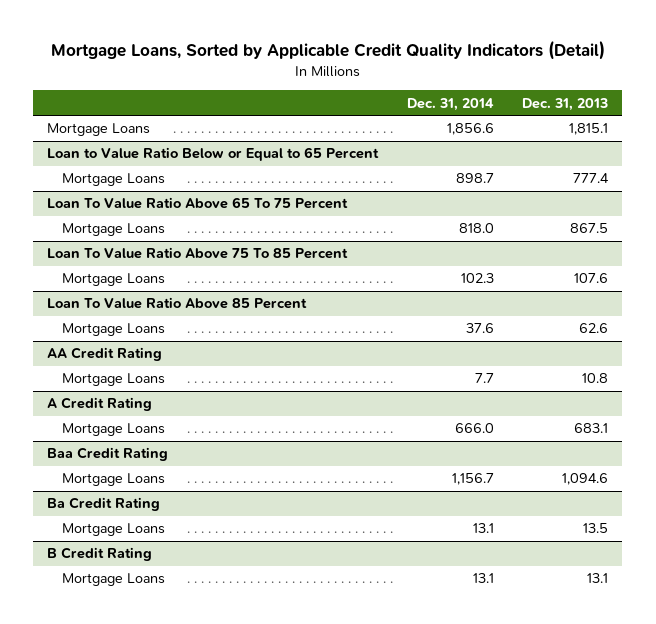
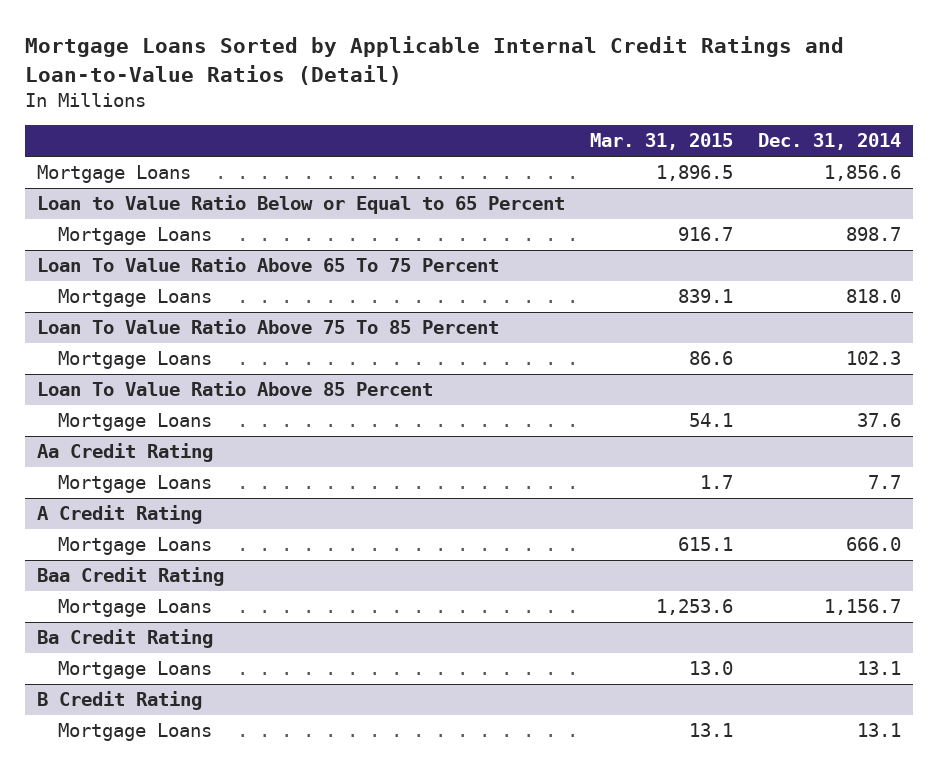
[50,39,605,60] Mortgage Loans, Sorted by Applicable Credit Quality Indicators (Detail) -> [24,36,844,85] Mortgage Loans Sorted by Applicable Internal Credit Ratings and Loan-to-Value Ratios (Detail)
[522,97,609,111] Dec. 31, 2013 -> none
none -> [590,133,734,151] Mar. 31, 2015
[47,347,163,362] AA Credit Rating -> [37,443,214,463] Aa Credit Rating

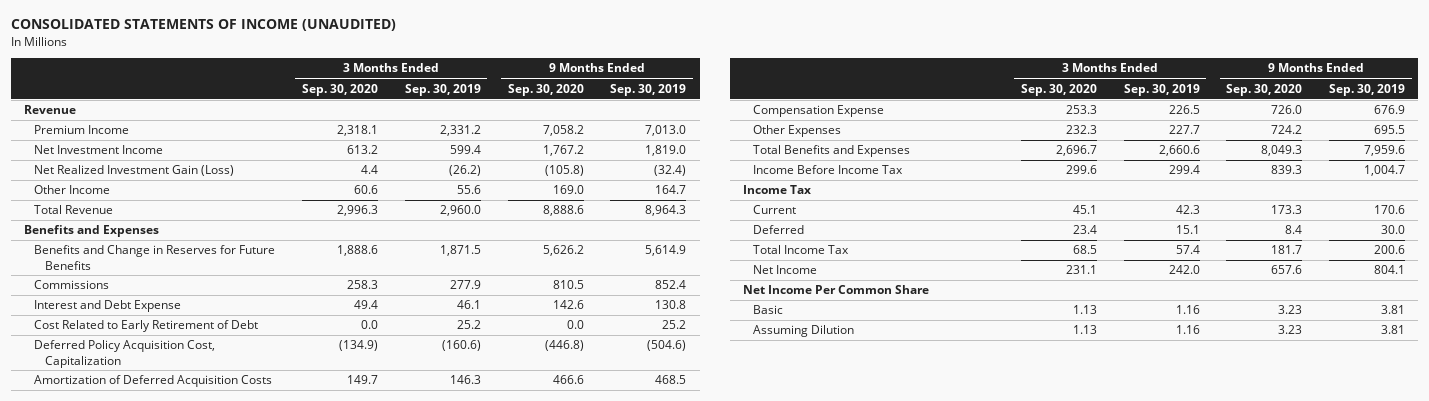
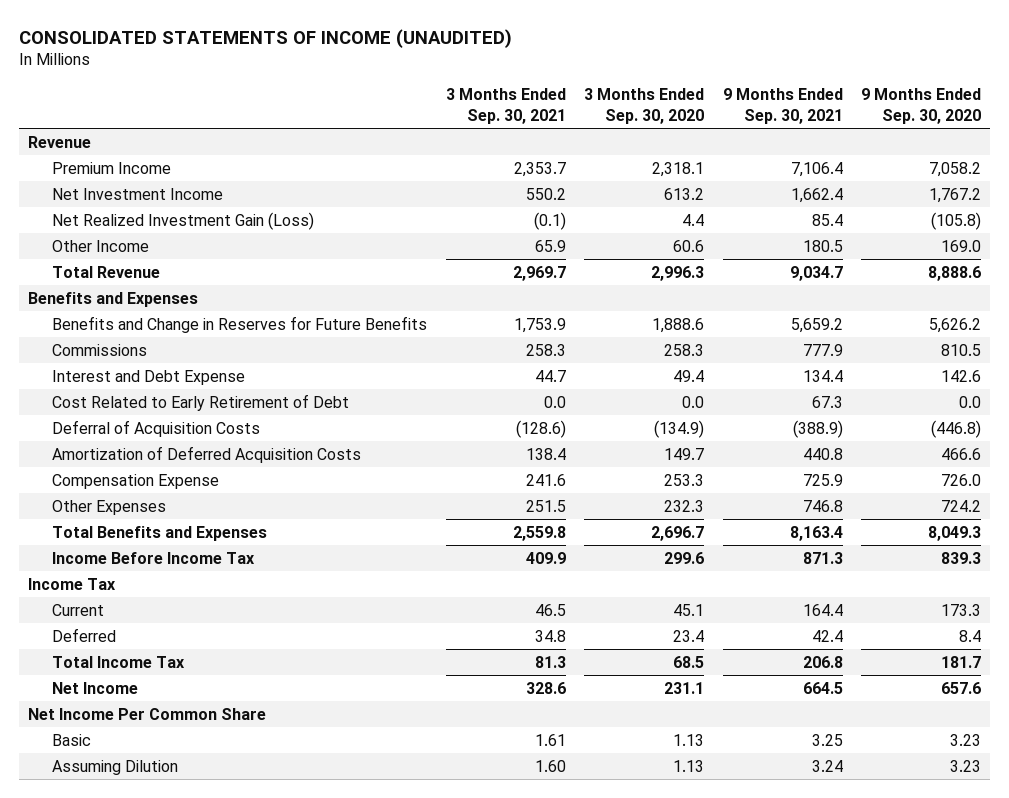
[404,83,481,96] Sep. 30, 2019 -> none
[610,83,687,96] Sep. 30, 2019 -> none
none -> [445,88,566,124] 3 Months Ended Sep. 30, 2021
none -> [722,88,843,124] 9 Months Ended Sep. 30, 2021
[34,340,216,368] Deferred Policy Acquisition Cost, Capitalization -> [52,419,261,437] Deferral of Acquisition Costs

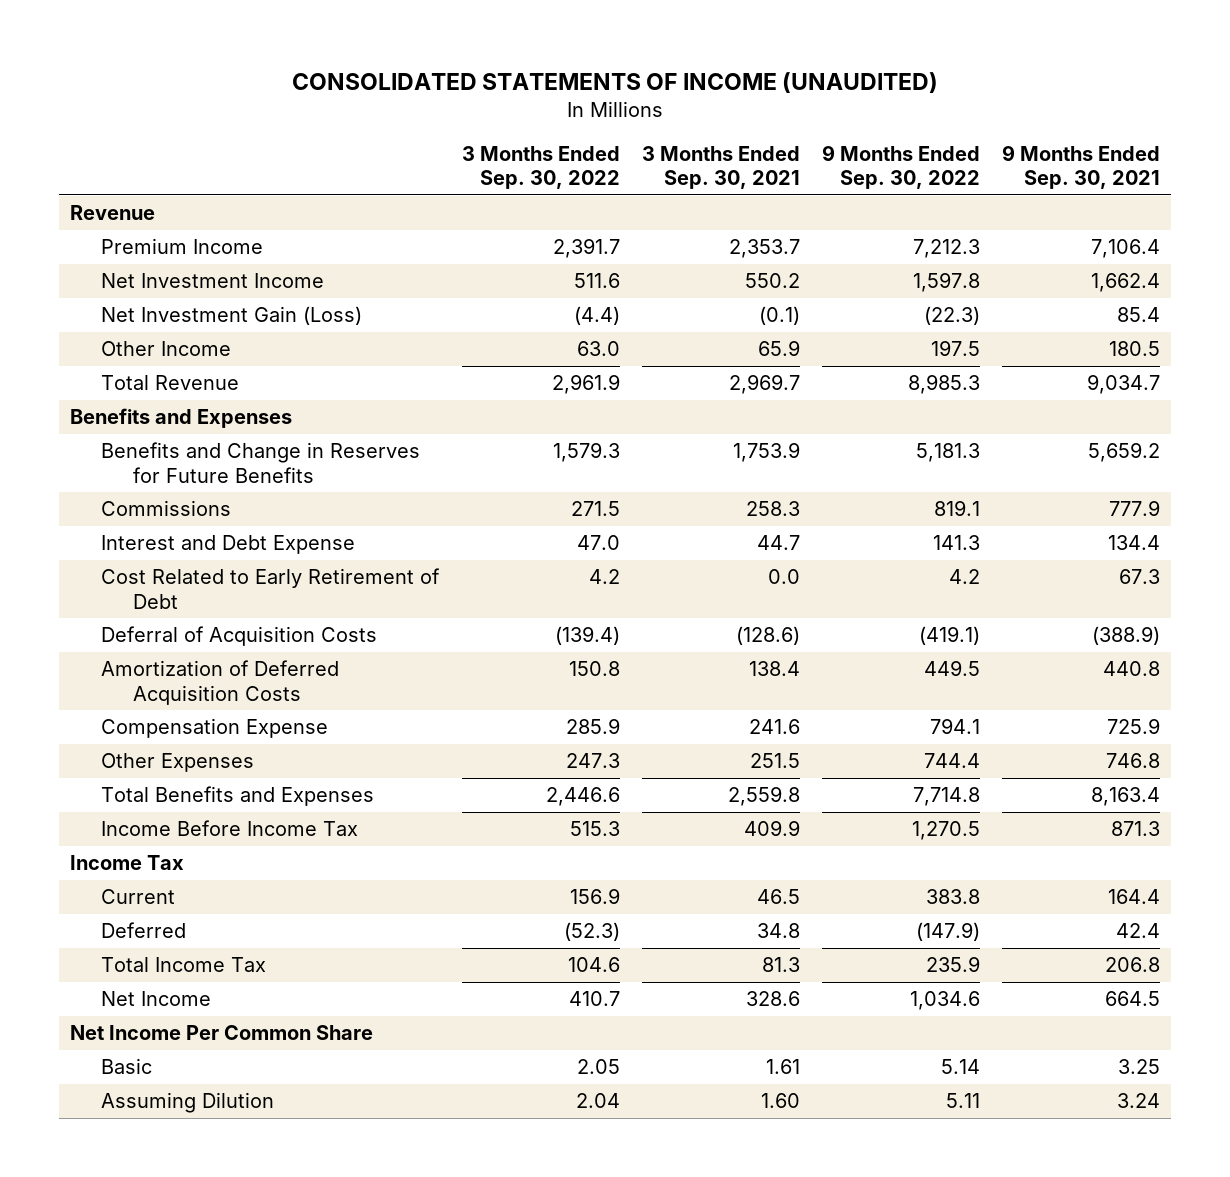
[584,88,705,124] 3 Months Ended Sep. 30, 2020 -> none
[861,88,982,124] 9 Months Ended Sep. 30, 2020 -> none
none -> [461,145,620,189] 3 Months Ended Sep. 30, 2022
none -> [821,144,980,189] 9 Months Ended Sep. 30, 2022
[52,211,315,230] Net Realized Investment Gain (Loss) -> [101,306,363,326] Net Investment Gain (Loss)

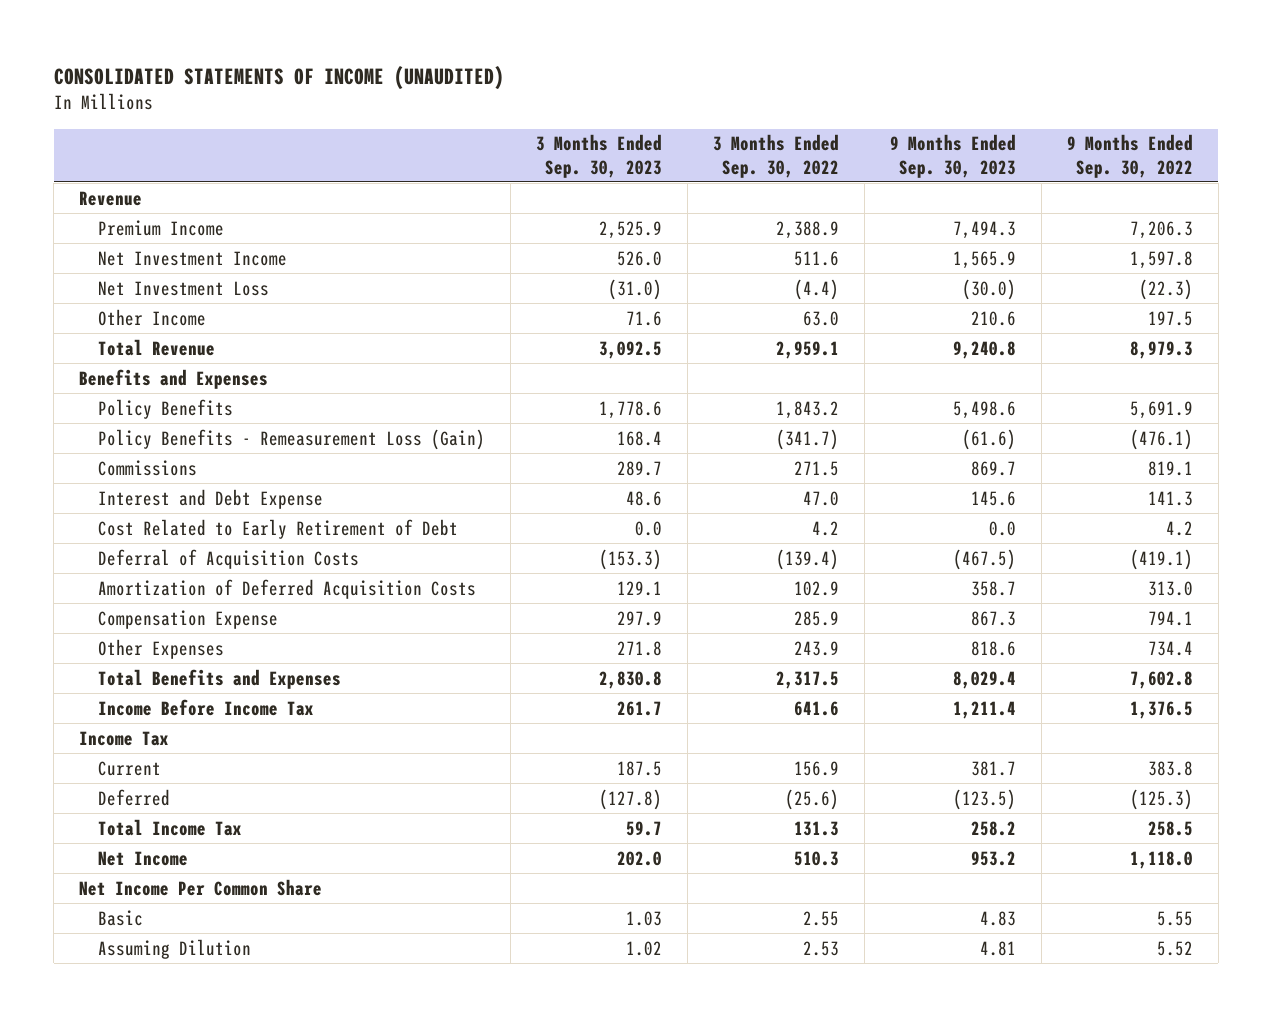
[641,145,800,189] 3 Months Ended Sep. 30, 2021 -> none
[1002,144,1161,189] 9 Months Ended Sep. 30, 2021 -> none
none -> [535,134,662,178] 3 Months Ended Sep. 30, 2023
none -> [889,134,1016,178] 9 Months Ended Sep. 30, 2023
[552,238,620,259] 2,391.7 -> [775,220,839,239] 2,388.9
[912,239,980,259] 7,212.3 -> [1129,220,1193,239] 7,206.3
[101,306,363,326] Net Investment Gain (Loss) -> [97,280,269,296] Net Investment Loss
[551,374,620,395] 2,961.9 -> [775,340,839,359] 2,959.1
[907,374,980,395] 8,985.3 -> [1129,340,1193,359] 8,979.3
[101,442,421,483] Benefits and Change in Reserves for Future Benefits -> none
none -> [97,398,233,419] Policy Benefits
none -> [97,428,485,450] Policy Benefits - Remeasurement Loss (Gain)
[568,661,620,677] 150.8 -> [793,580,839,596] 102.9
[923,660,980,677] 449.5 -> [1147,580,1193,596] 313.0
[565,753,620,769] 247.3 -> [793,640,839,656] 243.9
[923,753,980,769] 744.4 -> [1147,640,1193,656] 734.4
[545,787,620,807] 2,446.6 -> [775,670,839,689] 2,317.5
[912,787,980,807] 7,714.8 -> [1129,670,1193,689] 7,602.8
[569,821,620,837] 515.3 -> [793,700,839,716] 641.6
[911,821,980,841] 1,270.5 -> [1129,700,1193,719] 1,376.5
[563,922,620,942] (52.3) -> [784,788,839,810] (25.6)
[915,922,980,942] (147.9) -> [1129,788,1193,810] (125.3)
[567,957,620,973] 104.6 -> [793,820,839,836] 131.3
[925,956,980,973] 235.9 -> [1147,820,1193,836] 258.5
[568,991,620,1007] 410.7 -> [793,850,839,866] 510.3
[909,991,980,1011] 1,034.6 -> [1129,850,1193,869] 1,118.0
[576,1059,620,1075] 2.05 -> [802,910,839,926] 2.55
[940,1059,980,1075] 5.14 -> [1156,910,1193,926] 5.55
[575,1093,620,1109] 2.04 -> [802,940,839,956] 2.53
[945,1093,980,1109] 5.11 -> [1156,940,1193,956] 5.52

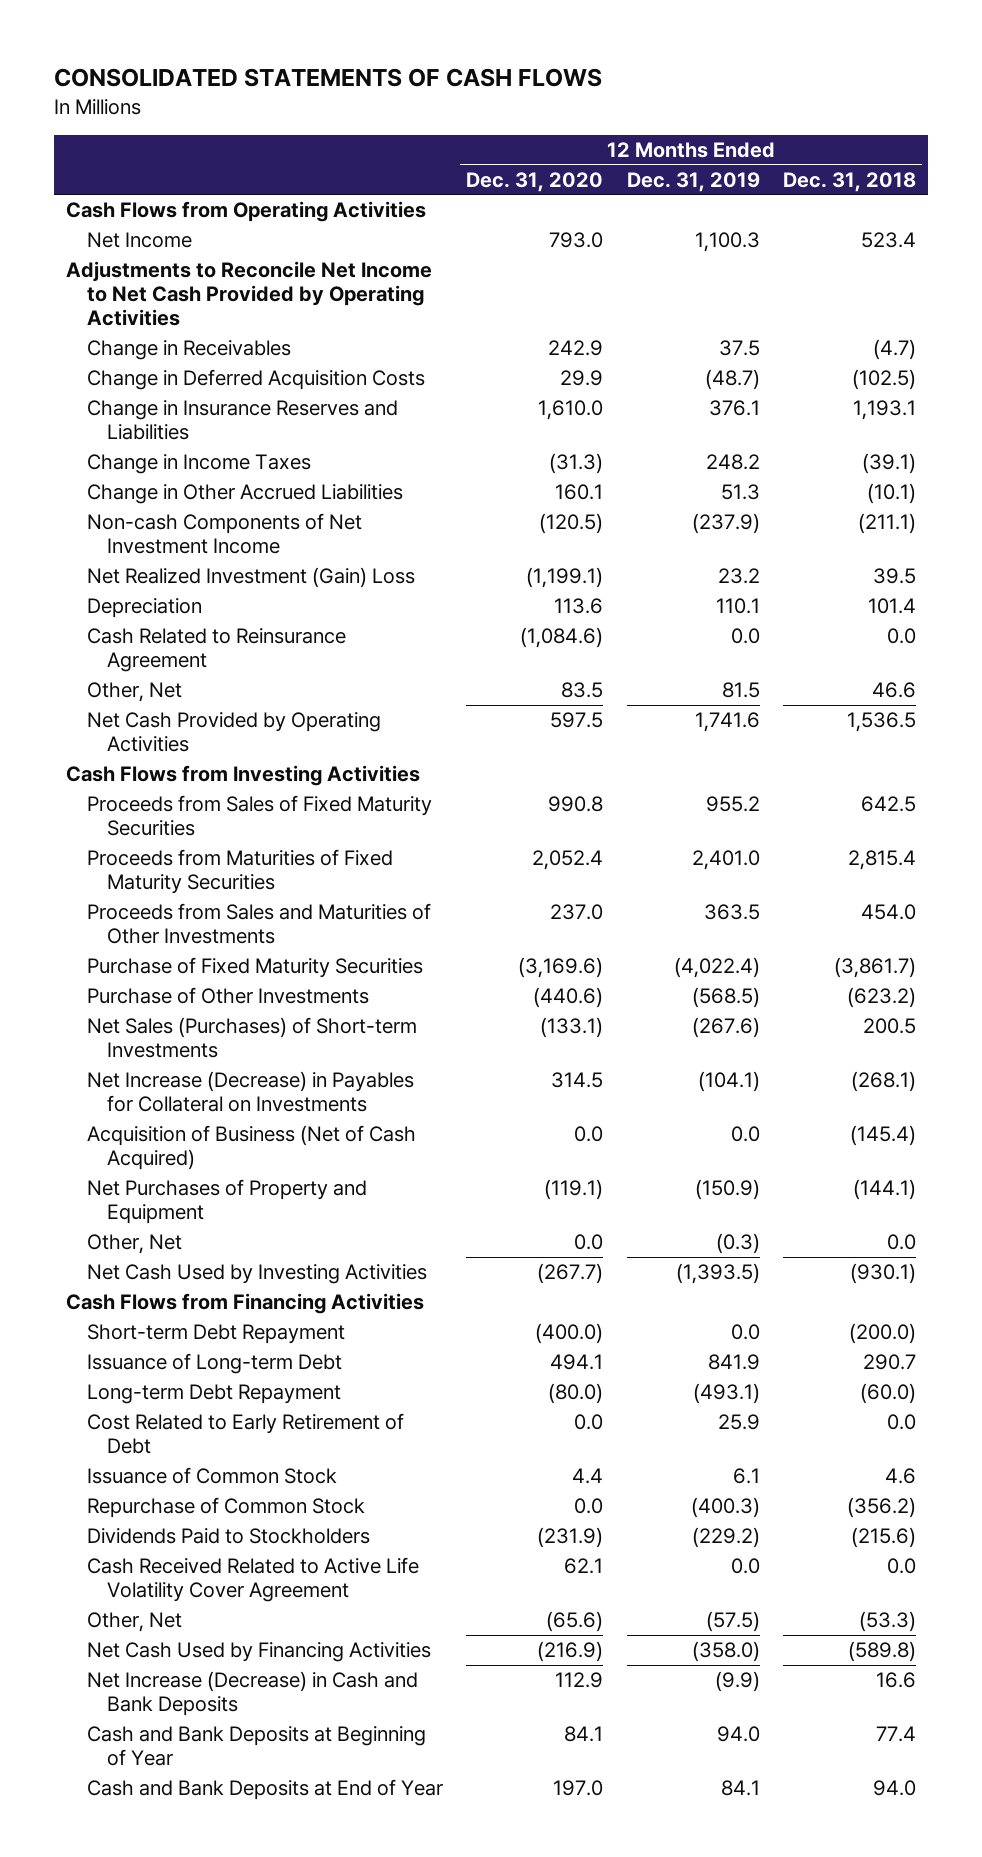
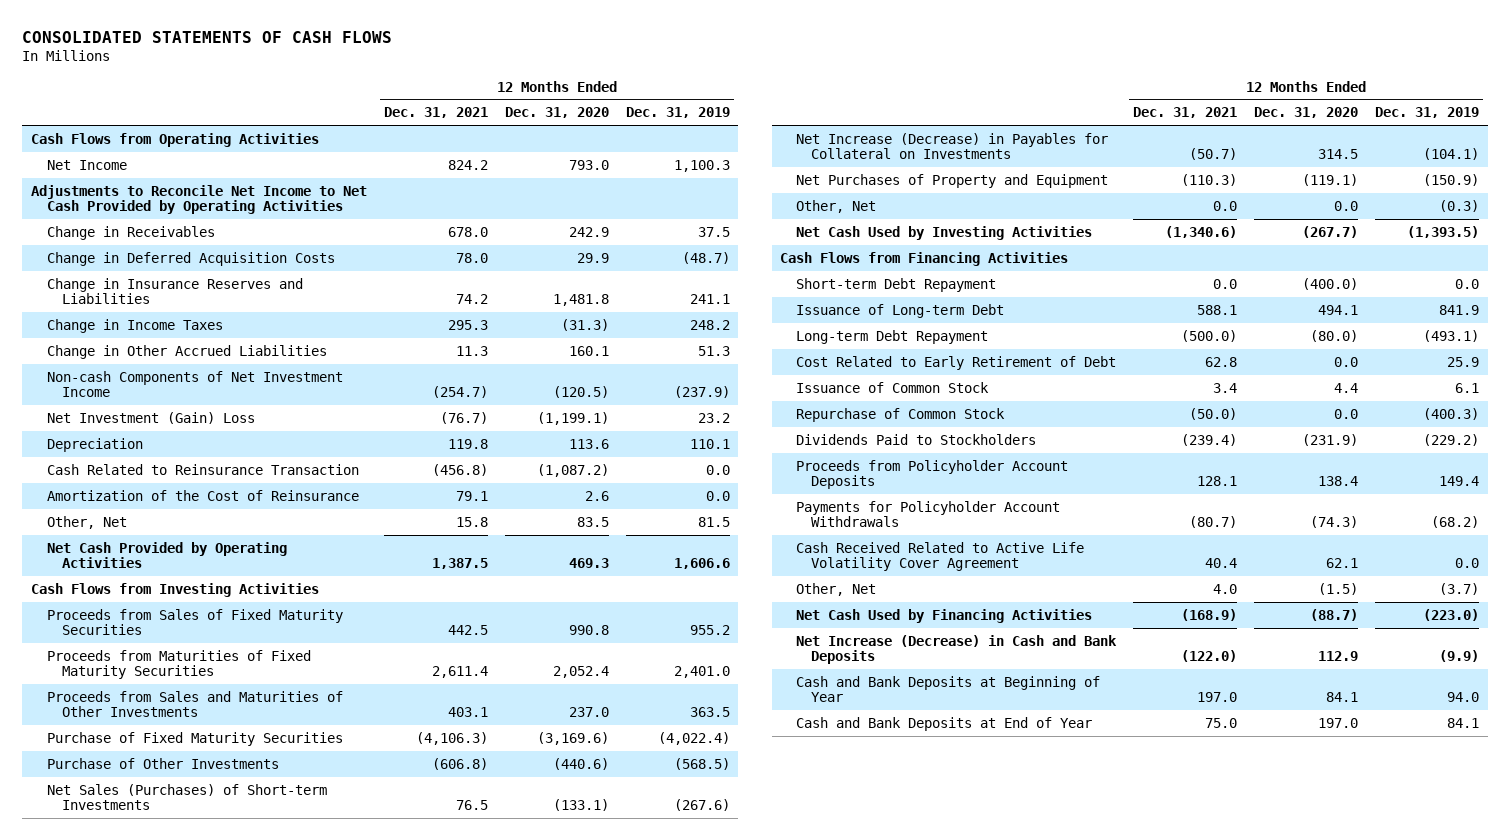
[783,171,917,192] Dec. 31, 2018 -> none
none -> [383,107,488,119] Dec. 31, 2021
[538,400,604,421] 1,610.0 -> [552,294,609,307] 1,481.8
[708,400,760,417] 376.1 -> [689,294,730,305] 241.1
[86,567,415,589] Net Realized Investment (Gain) Loss -> [46,411,255,424] Net Investment (Gain) Loss
[86,628,346,673] Cash Related to Reinsurance Agreement -> [46,463,359,475] Cash Related to Reinsurance Transaction
[520,627,604,649] (1,084.6) -> [536,463,609,477] (1,087.2)
none -> [46,489,359,501] Amortization of the Cost of Reinsurance
[550,712,604,729] 597.5 -> [568,558,609,569] 469.3
[694,712,760,733] 1,741.6 -> [673,558,730,570] 1,606.6
[86,1125,416,1171] Acquisition of Business (Net of Cash Acquired) -> none
none -> [795,459,1068,490] Proceeds from Policyholder Account Deposits
none -> [795,500,1060,528] Payments for Policyholder Account Withdrawals
[546,1611,604,1633] (65.6) -> [1318,582,1359,595] (1.5)
[705,1611,760,1633] (57.5) -> [1439,582,1480,595] (3.7)
[537,1641,604,1663] (216.9) -> [1310,608,1359,621] (88.7)
[691,1641,760,1663] (358.0) -> [1423,608,1480,621] (223.0)

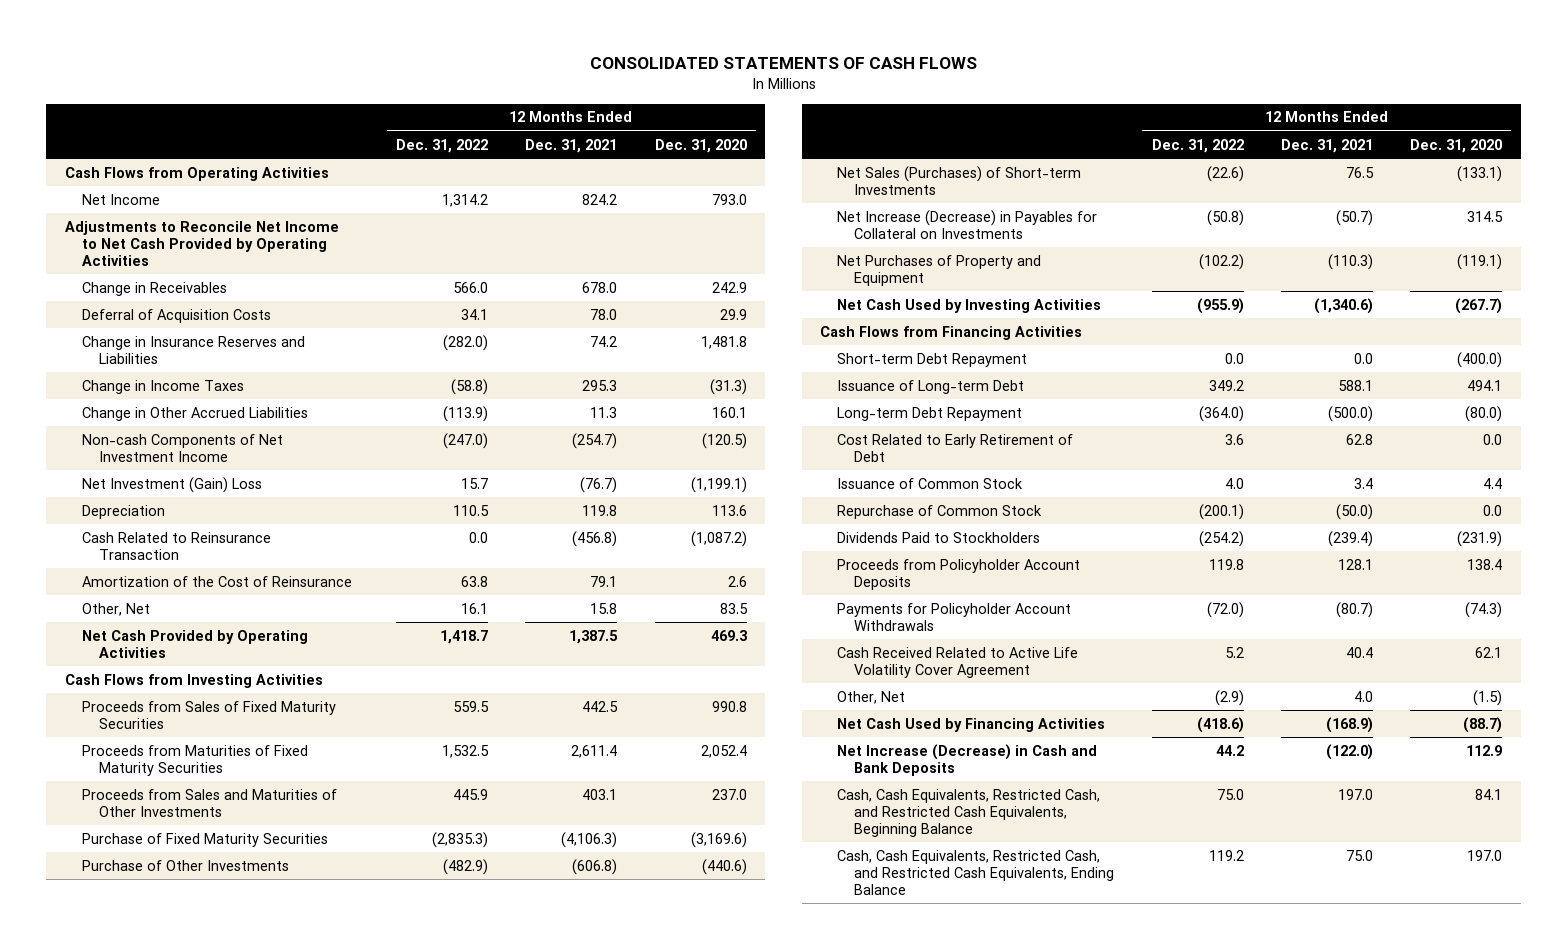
[625,107,730,119] Dec. 31, 2019 -> none
none -> [396,138,489,153] Dec. 31, 2022
[46,251,335,266] Change in Deferred Acquisition Costs -> [82,308,272,323] Deferral of Acquisition Costs
[795,199,876,213] Other, Net -> none
[795,675,1100,703] Cash and Bank Deposits at Beginning of Year -> [837,788,1101,837] Cash, Cash Equivalents, Restricted Cash, and Restricted Cash Equivalents, Beginning Balance
[795,716,1092,731] Cash and Bank Deposits at End of Year -> [837,849,1115,895] Cash, Cash Equivalents, Restricted Cash, and Restricted Cash Equivalents, Ending Balance

